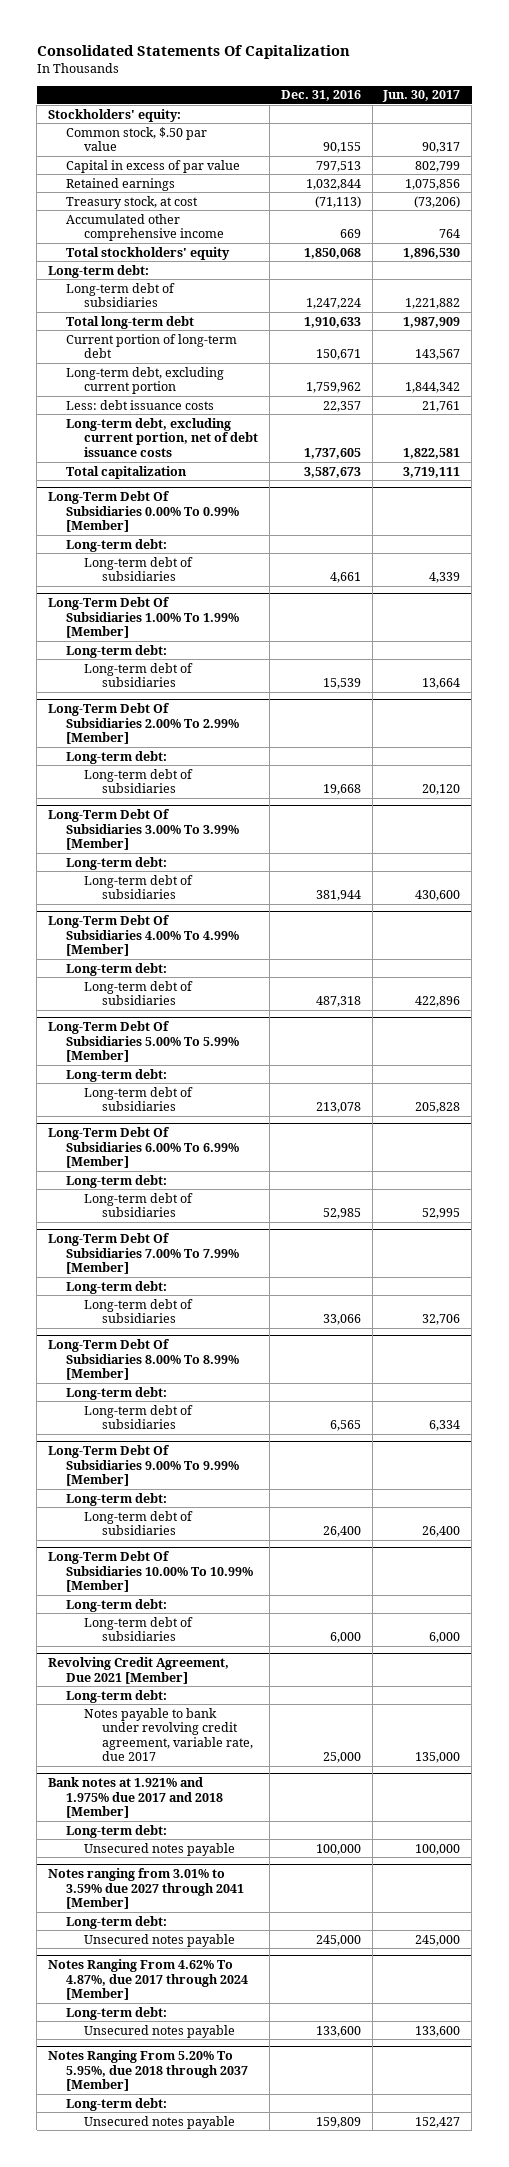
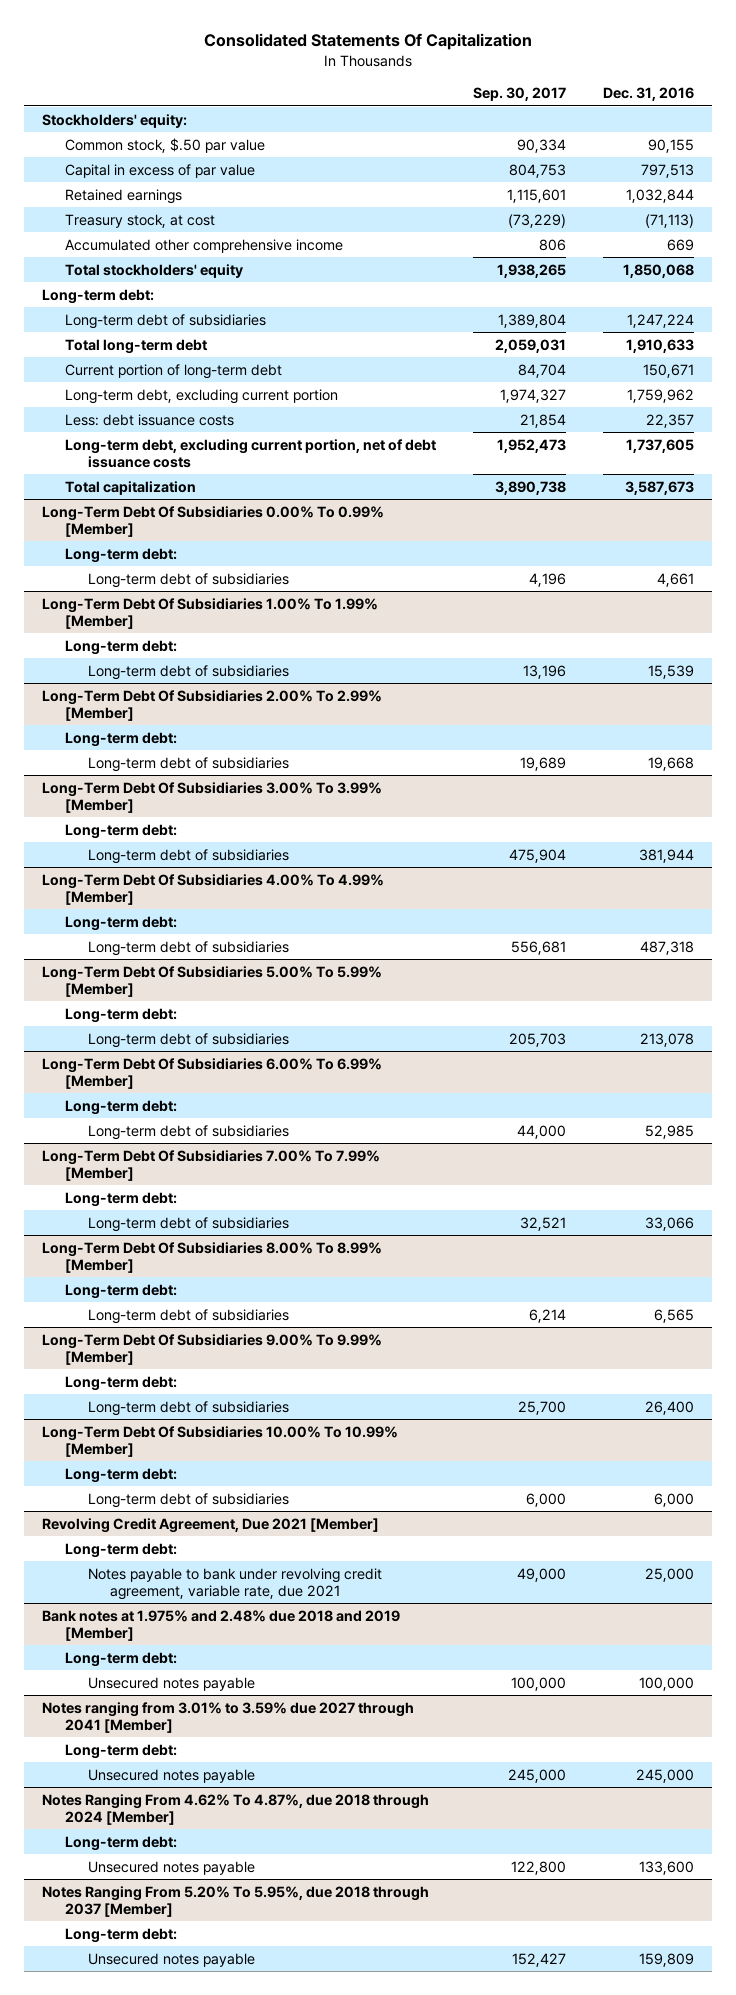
[382,90,461,103] Jun. 30, 2017 -> none
none -> [472,87,566,102] Sep. 30, 2017
[84,1707,254,1762] Notes payable to bank under revolving credit agreement, variable rate, due 2017 -> [87,1567,382,1600] Notes payable to bank under revolving credit agreement, variable rate, due 2021
[48,1776,224,1819] Bank notes at 1.921% and 1.975% due 2017 and 2018 [Member] -> [42,1609,401,1641] Bank notes at 1.975% and 2.48% due 2018 and 2019 [Member]
[48,1958,249,2001] Notes Ranging From 4.62% To 4.87%, due 2017 through 2024 [Member] -> [42,1793,430,1825] Notes Ranging From 4.62% To 4.87%, due 2018 through 2024 [Member]

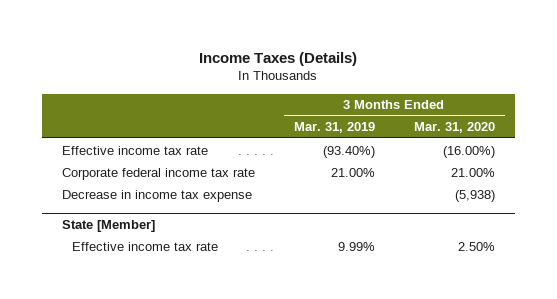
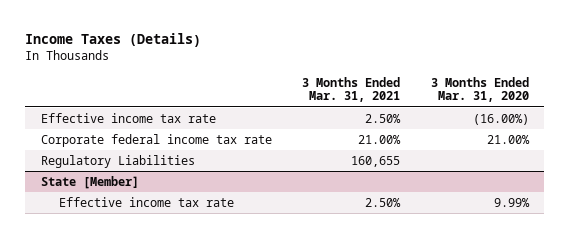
[293,122,375,134] Mar. 31, 2019 -> none
none -> [302,76,401,103] 3 Months Ended Mar. 31, 2021
[61,189,252,202] Decrease in income tax expense -> none
none -> [40,154,195,168] Regulatory Liabilities
[457,241,495,251] 2.50% -> [493,197,530,207] 9.99%

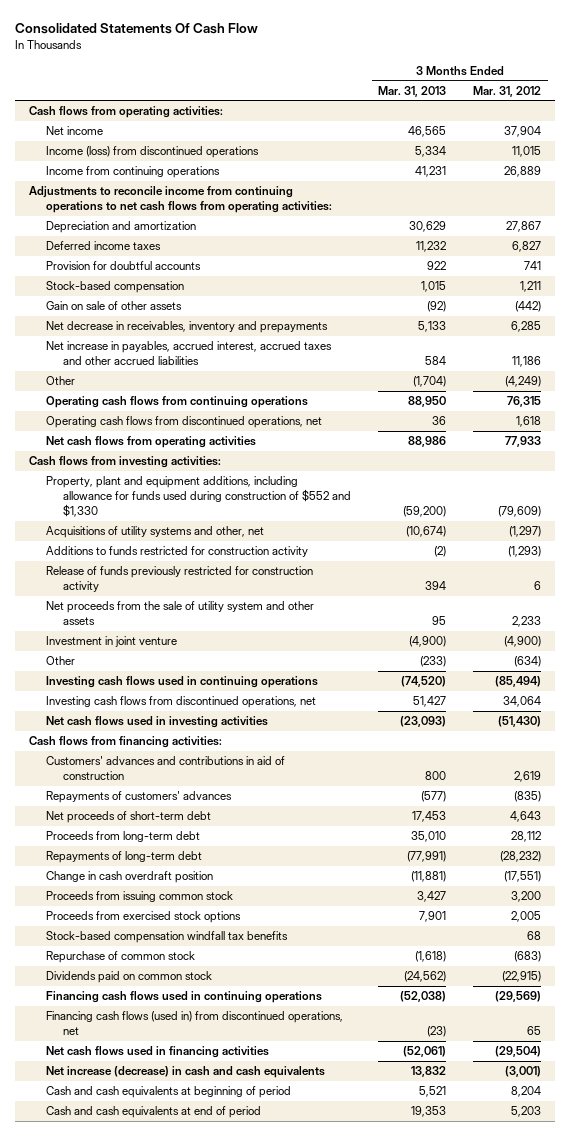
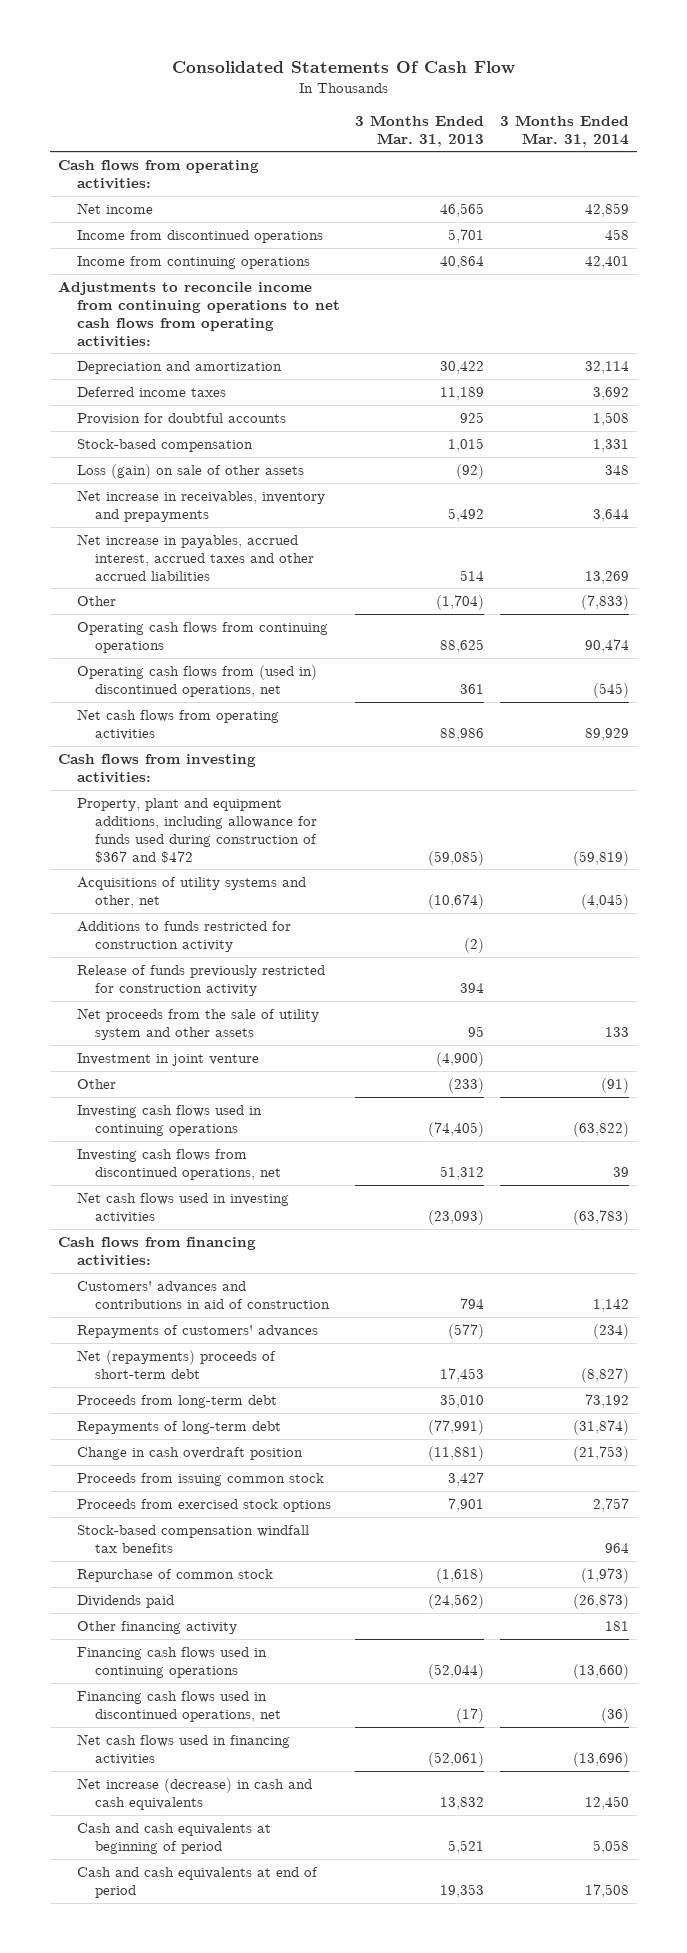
[473,85,542,97] Mar. 31, 2012 -> none
none -> [500,114,630,147] 3 Months Ended Mar. 31, 2014
[46,146,260,159] Income (loss) from discontinued operations -> [76,230,323,244] Income from discontinued operations
[415,146,447,158] 5,334 -> [448,229,485,244] 5,701
[415,166,447,178] 41,231 -> [440,256,485,270] 40,864
[409,221,447,233] 30,629 -> [440,361,485,375] 30,422
[416,241,447,253] 11,232 -> [440,387,485,401] 11,189
[427,261,447,271] 922 -> [460,412,485,424] 925
[46,301,183,311] Gain on sale of other assets -> [76,464,304,480] Loss (gain) on sale of other assets
[46,321,329,334] Net decrease in receivables, inventory and prepayments -> [76,490,325,522] Net increase in receivables, inventory and prepayments
[418,321,447,333] 5,133 -> [448,507,485,522] 5,492
[425,355,447,365] 584 -> [460,569,485,581] 514
[408,396,447,408] 88,950 -> [440,638,485,653] 88,625
[46,416,323,429] Operating cash flows from discontinued operations, net -> [76,665,317,697] Operating cash flows from (used in) discontinued operations, net
[432,416,447,426] 36 -> [460,683,485,694] 361
[46,476,352,517] Property, plant and equipment additions, including allowance for funds used during construction of $552 and $1,330 -> [76,798,318,863] Property, plant and equipment additions, including allowance for funds used during construction of $367 and $472
[403,505,447,517] (59,200) -> [428,850,485,866] (59,085)
[401,676,447,688] (74,520) -> [428,1121,485,1137] (74,405)
[413,696,447,708] 51,427 -> [440,1165,485,1180] 51,312
[425,770,447,780] 800 -> [460,1297,485,1309] 794
[46,811,212,824] Net proceeds of short-term debt -> [76,1350,276,1379] Net (repayments) proceeds of short-term debt
[46,971,213,984] Dividends paid on common stock -> [76,1595,174,1609] Dividends paid
none -> [76,1621,237,1635] Other financing activity
[400,991,447,1003] (52,038) -> [428,1663,485,1679] (52,044)
[46,1011,344,1035] Financing cash flows (used in) from discontinued operations, net -> [76,1691,282,1722] Financing cash flows used in discontinued operations, net
[427,1025,447,1037] (23) -> [456,1707,485,1723] (17)

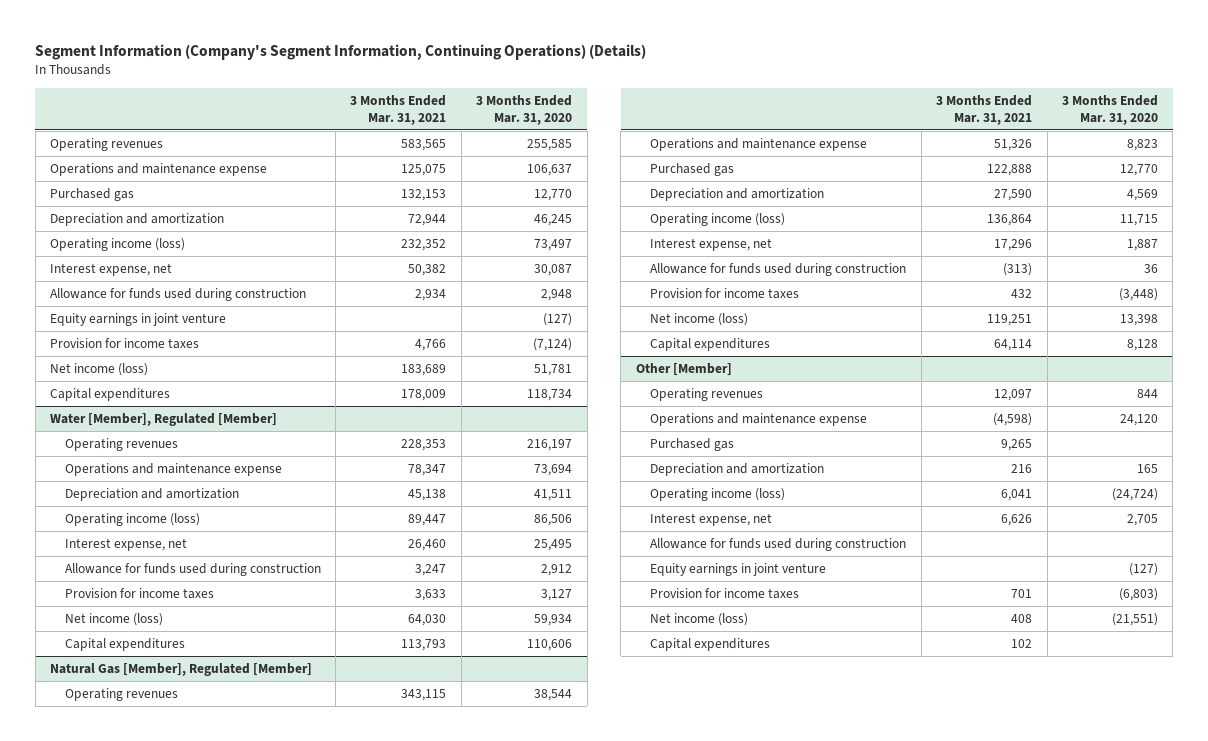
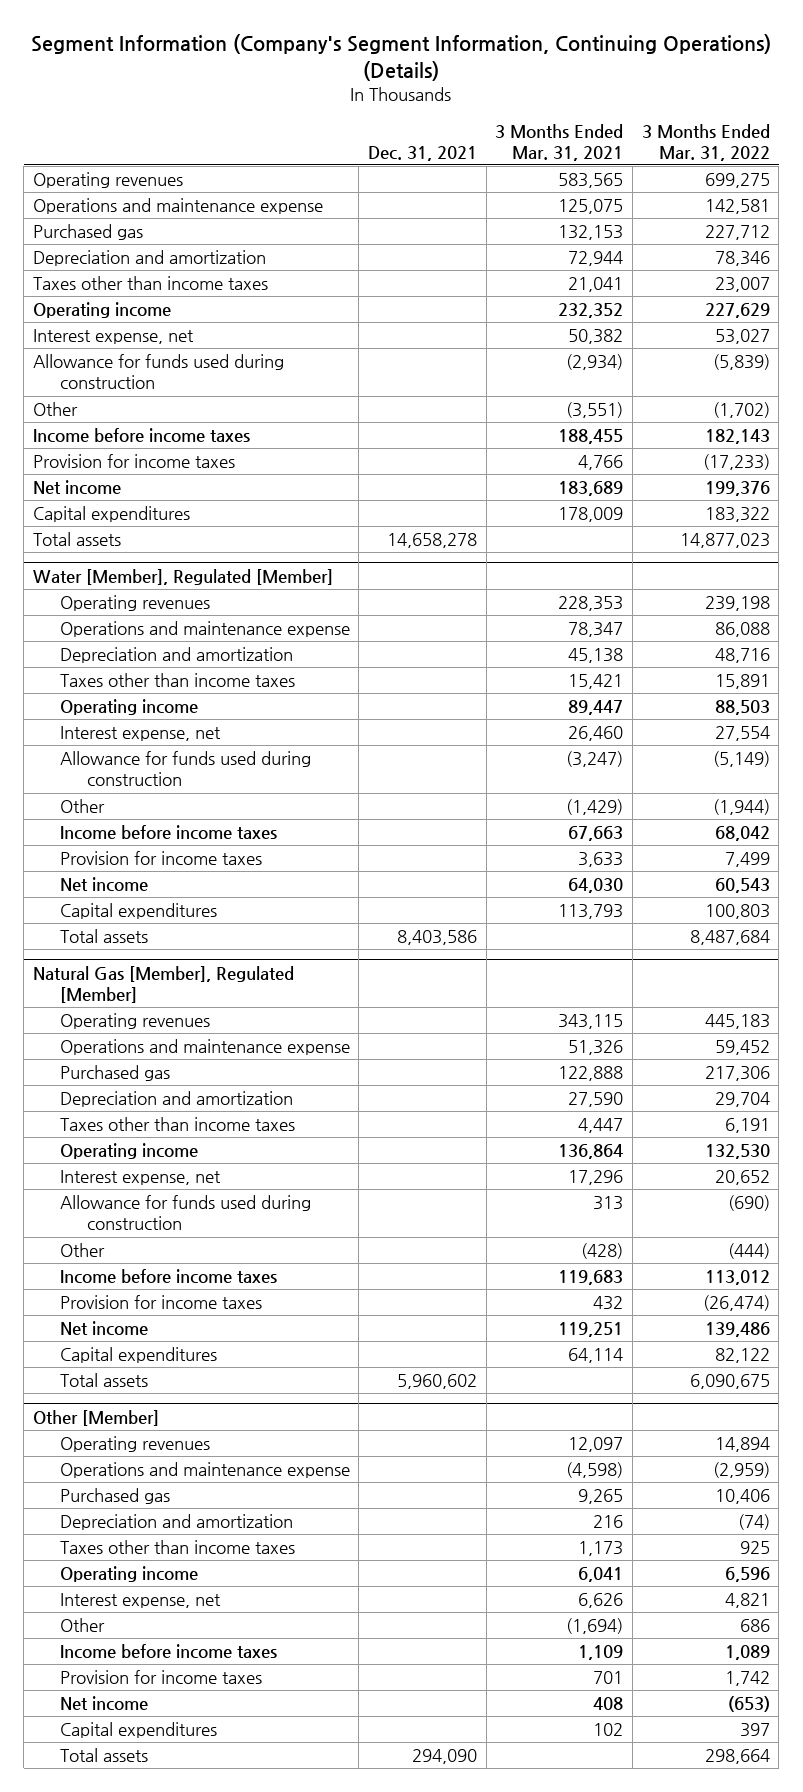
[476,94,573,125] 3 Months Ended Mar. 31, 2020 -> none
none -> [368,145,478,161] Dec. 31, 2021
none -> [641,123,770,161] 3 Months Ended Mar. 31, 2022
none -> [32,276,268,291] Taxes other than income taxes
[50,237,186,251] Operating income (loss) -> [32,302,171,319] Operating income
[50,312,227,326] Equity earnings in joint venture -> none
[415,288,447,301] 2,934 -> [566,354,624,371] (2,934)
none -> [32,402,78,417] Other
none -> [32,428,250,444] Income before income taxes
[50,362,149,376] Net income (loss) -> [32,480,121,496] Net income
none -> [32,532,121,547] Total assets
none -> [59,673,295,688] Taxes other than income taxes
[64,512,200,526] Operating income (loss) -> [59,699,198,716] Operating income
[415,563,447,576] 3,247 -> [566,751,624,768] (3,247)
none -> [59,799,105,814] Other
none -> [59,825,277,841] Income before income taxes
[64,612,163,626] Net income (loss) -> [59,877,148,893] Net income
none -> [59,929,148,944] Total assets
none -> [59,1117,295,1132] Taxes other than income taxes
[650,212,786,226] Operating income (loss) -> [59,1143,198,1160] Operating income
[1003,262,1033,276] (313) -> [593,1196,624,1211] 313
none -> [59,1243,105,1258] Other
none -> [59,1269,277,1285] Income before income taxes
[650,312,749,326] Net income (loss) -> [59,1321,148,1337] Net income
none -> [59,1373,148,1388] Total assets
none -> [59,1540,295,1555] Taxes other than income taxes
[650,487,786,501] Operating income (loss) -> [59,1566,198,1583] Operating income
[650,537,907,551] Allowance for funds used during construction -> none
[650,562,827,576] Equity earnings in joint venture -> none
none -> [59,1618,105,1633] Other
none -> [59,1644,277,1660] Income before income taxes
[650,612,749,626] Net income (loss) -> [59,1696,148,1712] Net income
none -> [59,1748,148,1763] Total assets

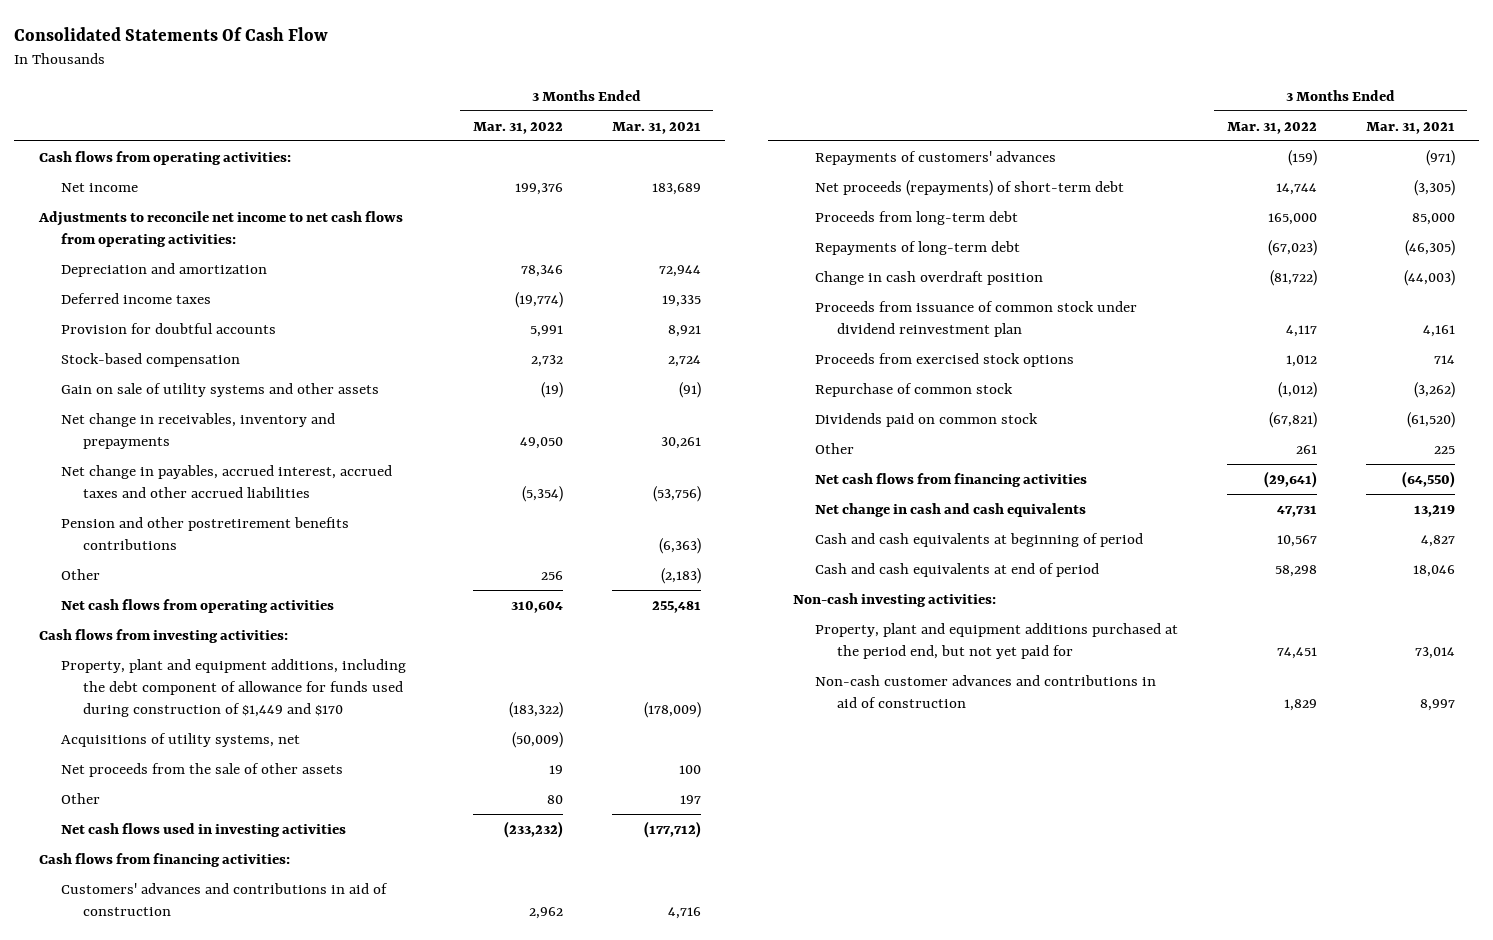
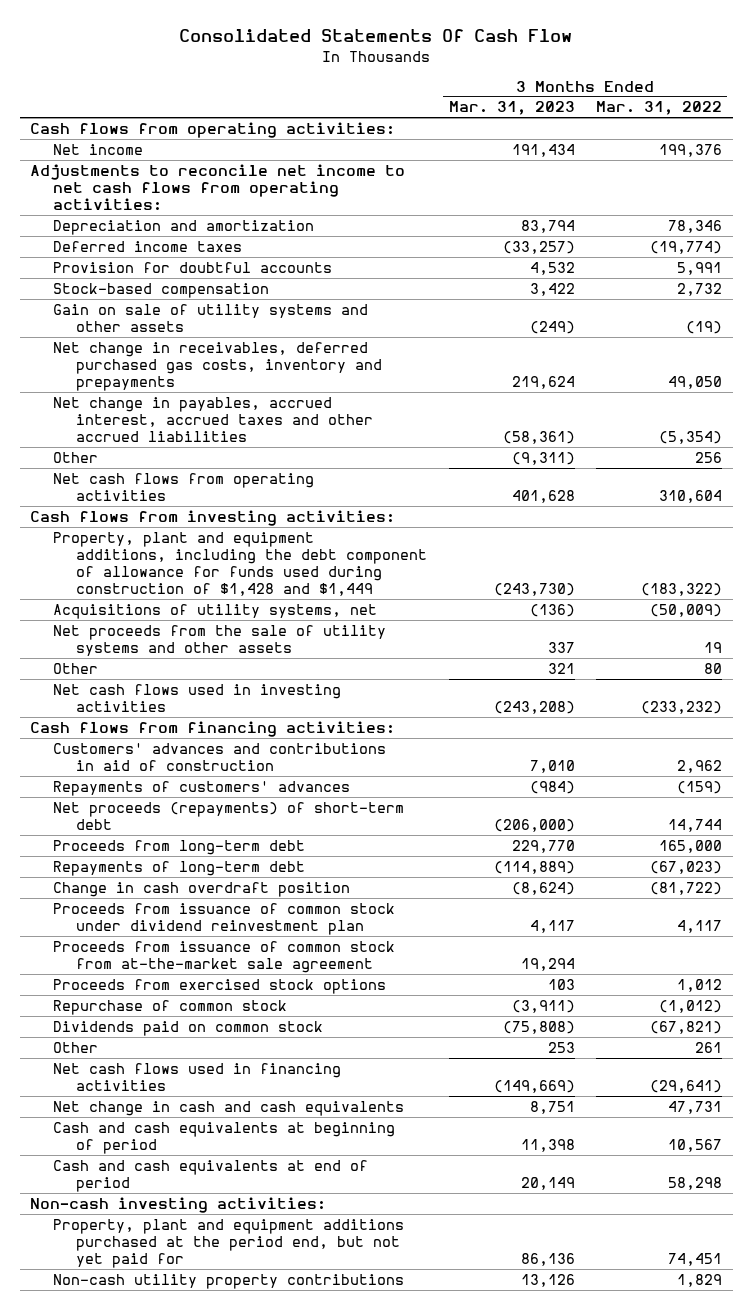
[611,121,701,134] Mar. 31, 2021 -> none
none -> [448,101,575,116] Mar. 31, 2023
[60,412,335,449] Net change in receivables, inventory and prepayments -> [53,341,383,391] Net change in receivables, deferred purchased gas costs, inventory and prepayments
[60,516,349,550] Pension and other postretirement benefits contributions -> none
[60,658,406,717] Property, plant and equipment additions, including the debt component of allowance for funds used during construction of $1,449 and $170 -> [53,531,428,596] Property, plant and equipment additions, including the debt component of allowance for funds used during construction of $1,428 and $1,449
[60,762,343,777] Net proceeds from the sale of other assets -> [53,624,387,656] Net proceeds from the sale of utility systems and other assets
none -> [53,940,396,973] Proceeds from issuance of common stock from at-the-market sale agreement
[814,472,1087,487] Net cash flows from financing activities -> [53,1062,342,1091] Net cash flows used in financing activities
[814,674,1156,708] Non-cash customer advances and contributions in aid of construction -> [53,1273,405,1289] Non-cash utility property contributions

